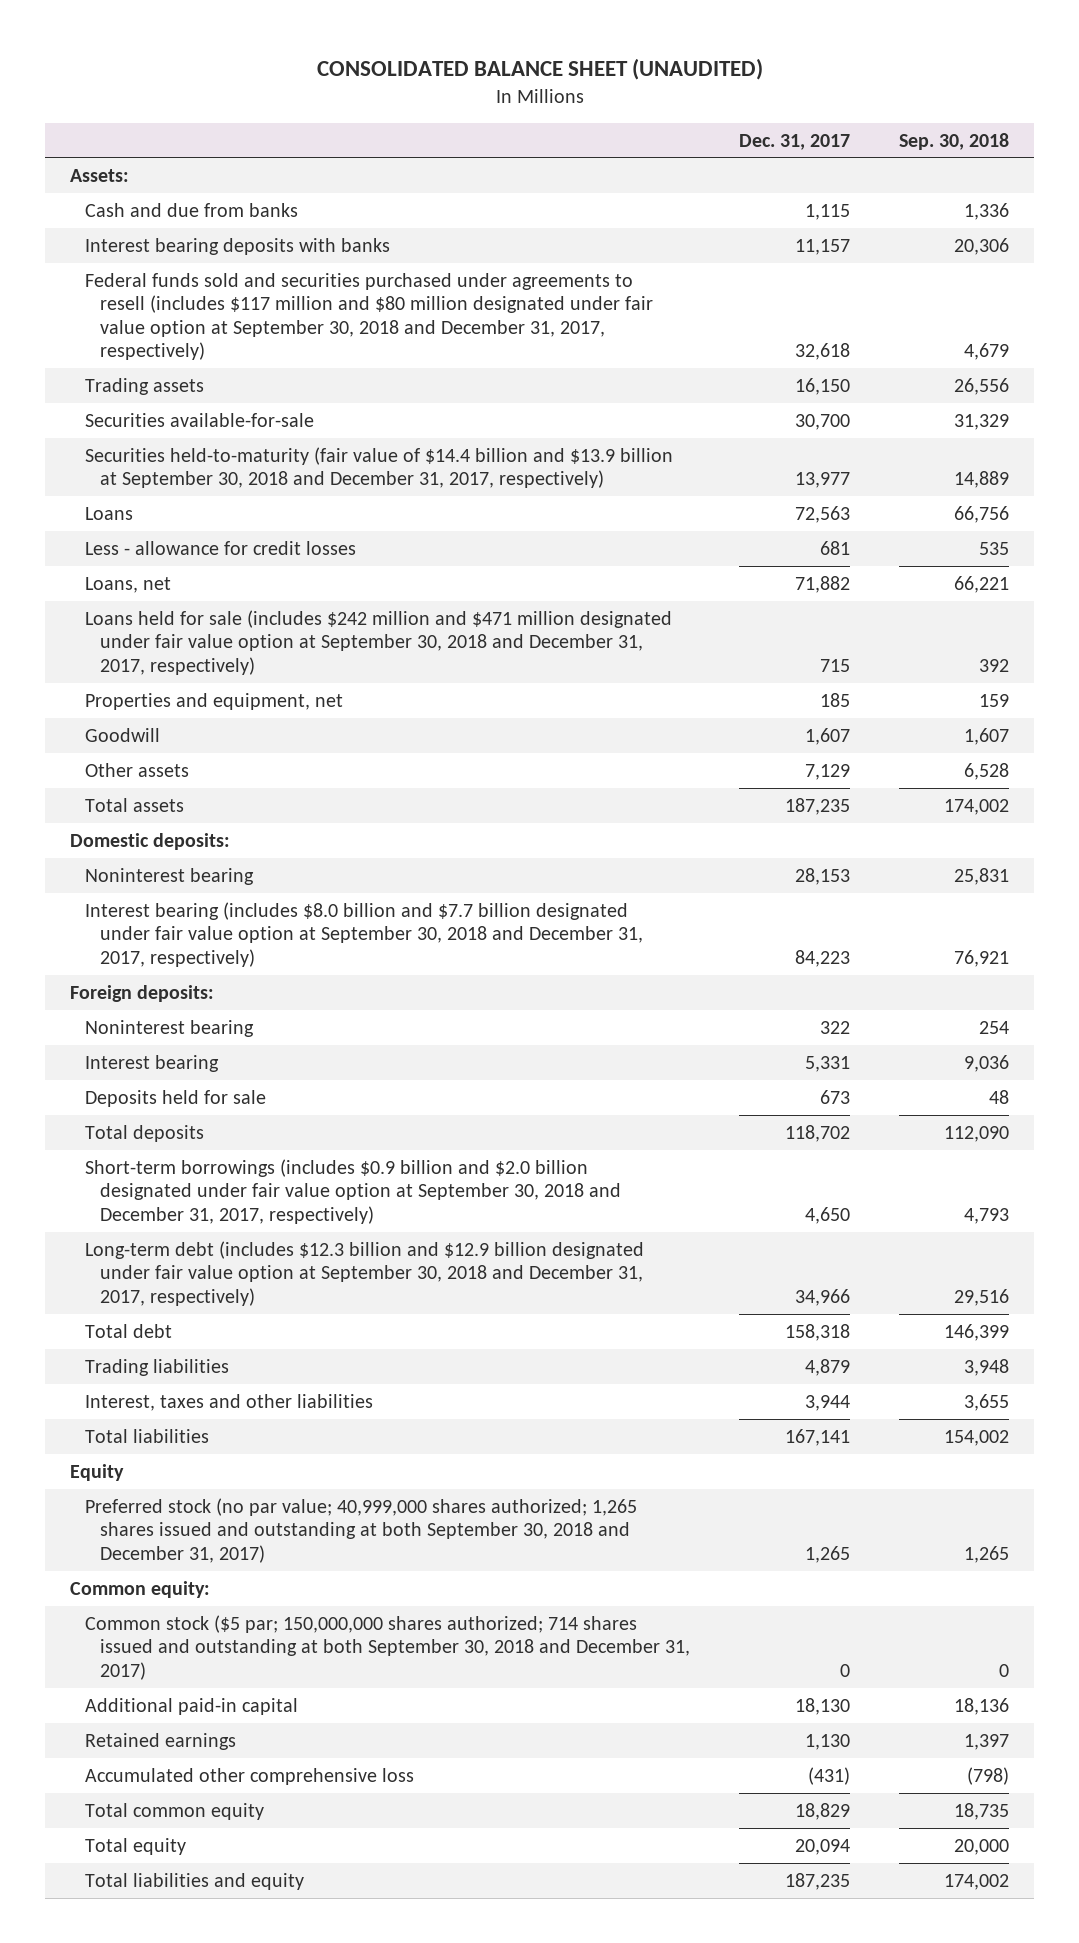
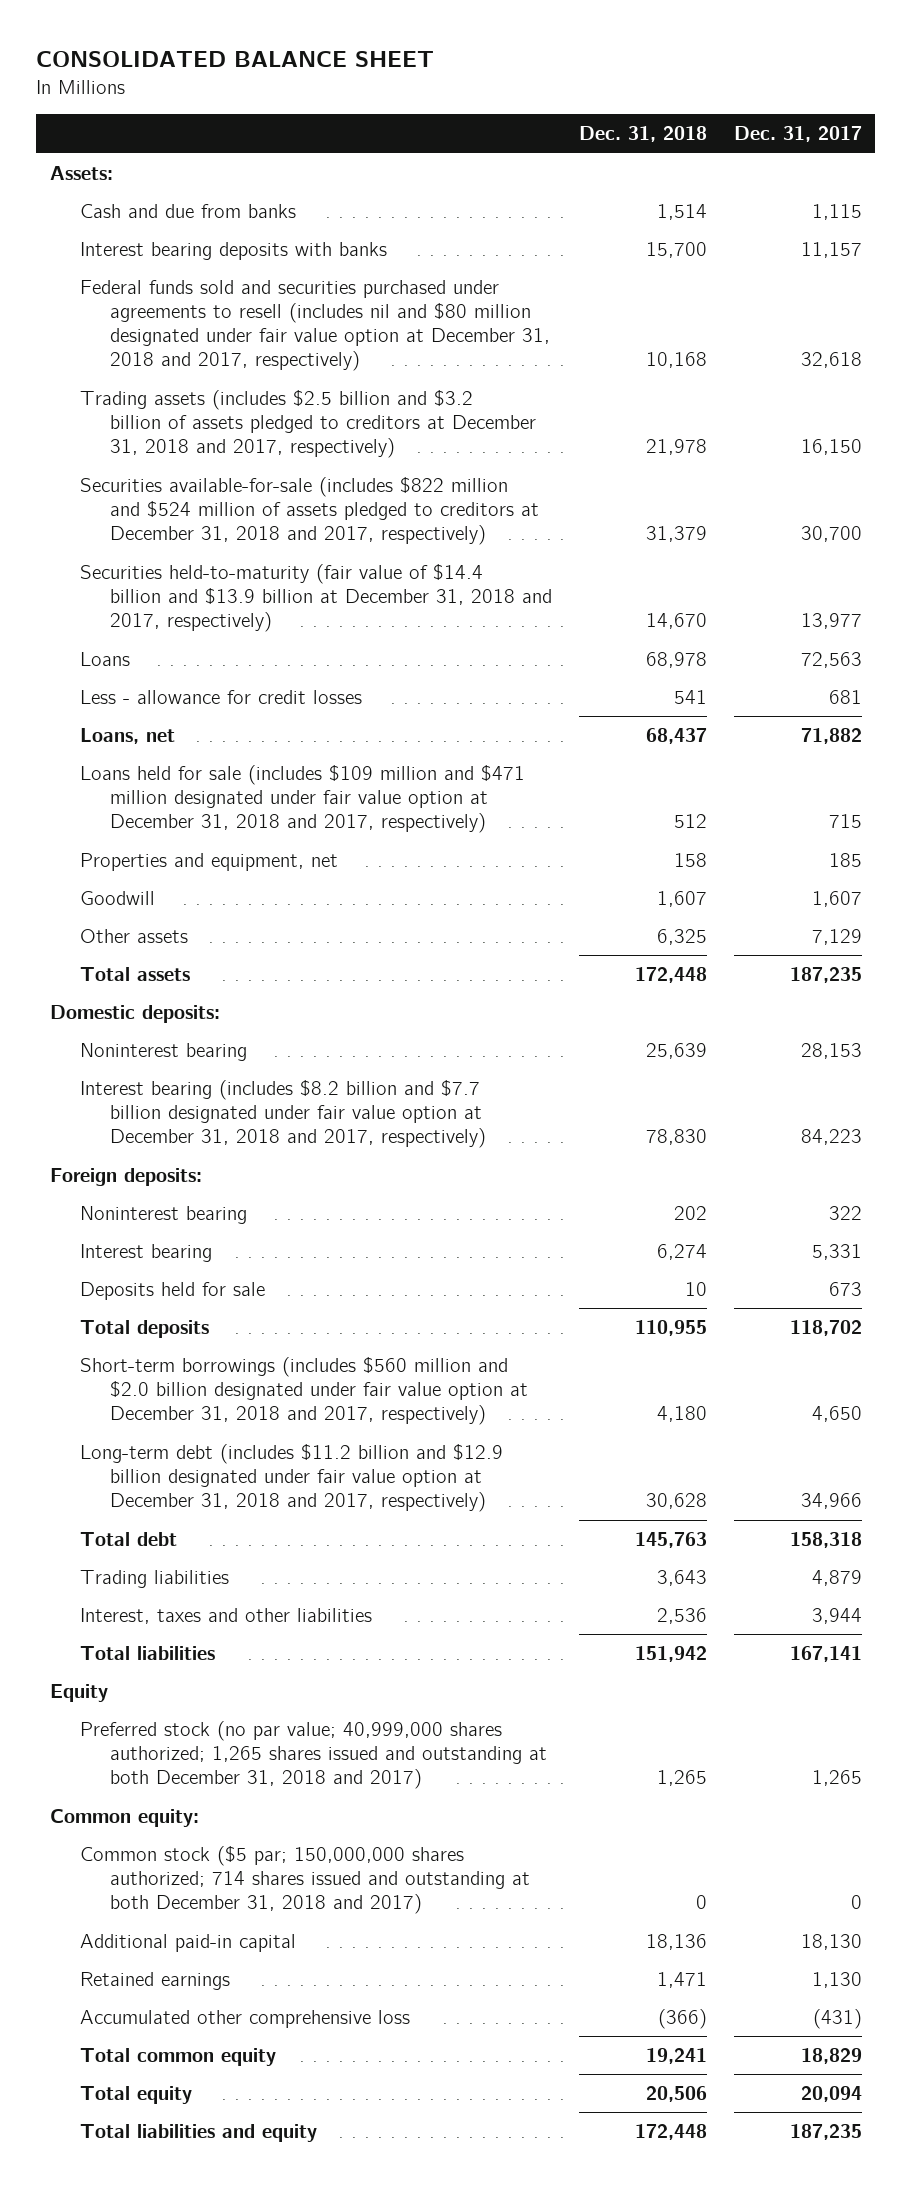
[316,58,763,81] CONSOLIDATED BALANCE SHEET (UNAUDITED) -> [36,51,435,68] CONSOLIDATED BALANCE SHEET
[899,132,1010,150] Sep. 30, 2018 -> none
none -> [578,126,707,143] Dec. 31, 2018
[85,272,654,361] Federal funds sold and securities purchased under agreements to resell (includes $117 million and $80 million designated under fair value option at September 30, 2018 and December 31, 2017, respectively) -> [79,280,550,372] Federal funds sold and securities purchased under agreements to resell (includes nil and $80 million designated under fair value option at December 31, 2018 and 2017, respectively)
[85,377,205,395] Trading assets -> [79,390,536,459] Trading assets (includes $2.5 billion and $3.2 billion of assets pledged to creditors at December 31, 2018 and 2017, respectively)
[85,412,315,427] Securities available-for-sale -> [79,477,539,546] Securities available-for-sale (includes $822 million and $524 million of assets pledged to creditors at December 31, 2018 and 2017, respectively)
[85,446,674,489] Securities held-to-maturity (fair value of $14.4 billion and $13.9 billion at September 30, 2018 and December 31, 2017, respectively) -> [79,564,552,633] Securities held-to-maturity (fair value of $14.4 billion and $13.9 billion at December 31, 2018 and 2017, respectively)
[85,609,673,675] Loans held for sale (includes $242 million and $471 million designated under fair value option at September 30, 2018 and December 31, 2017, respectively) -> [79,765,525,834] Loans held for sale (includes $109 million and $471 million designated under fair value option at December 31, 2018 and 2017, respectively)
[85,901,644,967] Interest bearing (includes $8.0 billion and $7.7 billion designated under fair value option at September 30, 2018 and December 31, 2017, respectively) -> [79,1080,486,1149] Interest bearing (includes $8.2 billion and $7.7 billion designated under fair value option at December 31, 2018 and 2017, respectively)
[85,1158,622,1224] Short-term borrowings (includes $0.9 billion and $2.0 billion designated under fair value option at September 30, 2018 and December 31, 2017, respectively) -> [79,1357,528,1426] Short-term borrowings (includes $560 million and $2.0 billion designated under fair value option at December 31, 2018 and 2017, respectively)
[85,1240,645,1306] Long-term debt (includes $12.3 billion and $12.9 billion designated under fair value option at September 30, 2018 and December 31, 2017, respectively) -> [79,1444,503,1513] Long-term debt (includes $11.2 billion and $12.9 billion designated under fair value option at December 31, 2018 and 2017, respectively)
[85,1497,638,1563] Preferred stock (no par value; 40,999,000 shares authorized; 1,265 shares issued and outstanding at both September 30, 2018 and December 31, 2017) -> [79,1721,547,1790] Preferred stock (no par value; 40,999,000 shares authorized; 1,265 shares issued and outstanding at both December 31, 2018 and 2017)
[85,1614,691,1680] Common stock ($5 par; 150,000,000 shares authorized; 714 shares issued and outstanding at both September 30, 2018 and December 31, 2017) -> [79,1846,530,1915] Common stock ($5 par; 150,000,000 shares authorized; 714 shares issued and outstanding at both December 31, 2018 and 2017)

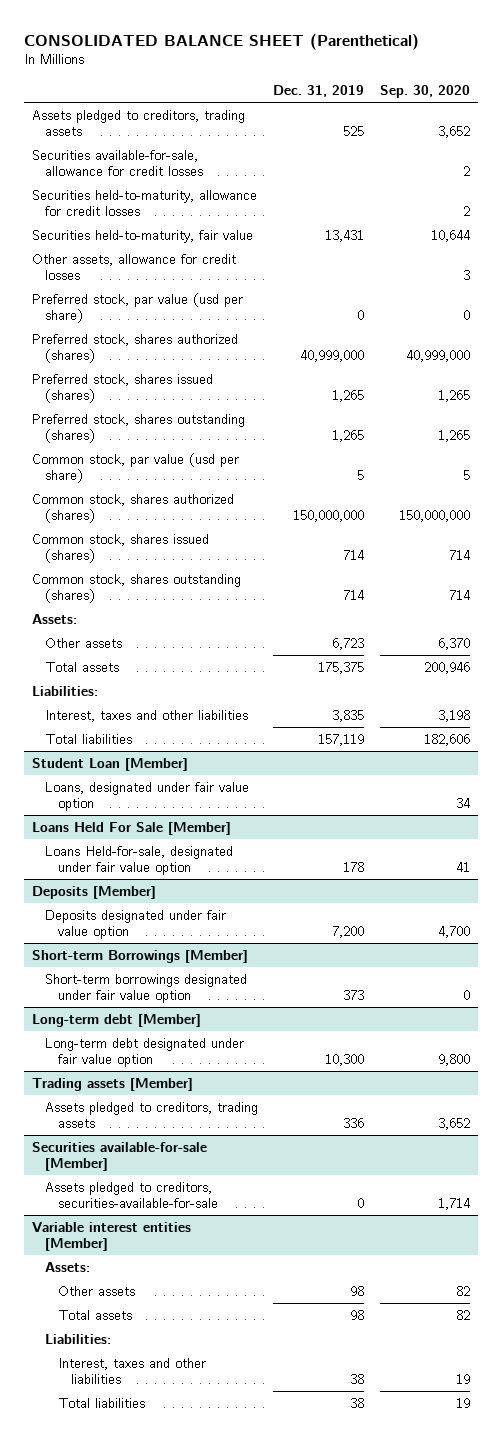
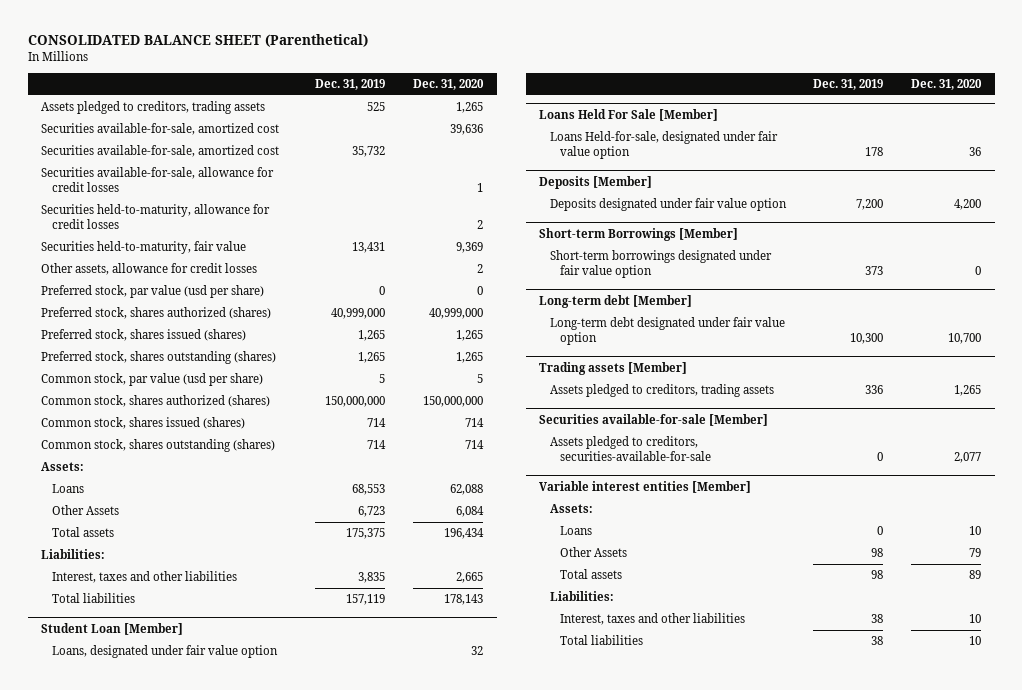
[380,85,471,99] Sep. 30, 2020 -> none
none -> [412,78,484,90] Dec. 31, 2020
none -> [41,123,280,136] Securities available-for-sale, amortized cost
none -> [41,145,280,158] Securities available-for-sale, amortized cost
none -> [51,484,84,494] Loans
[44,637,122,648] Other assets -> [51,505,119,516] Other Assets
none -> [560,526,593,536] Loans
[57,1285,135,1296] Other assets -> [560,547,628,558] Other Assets

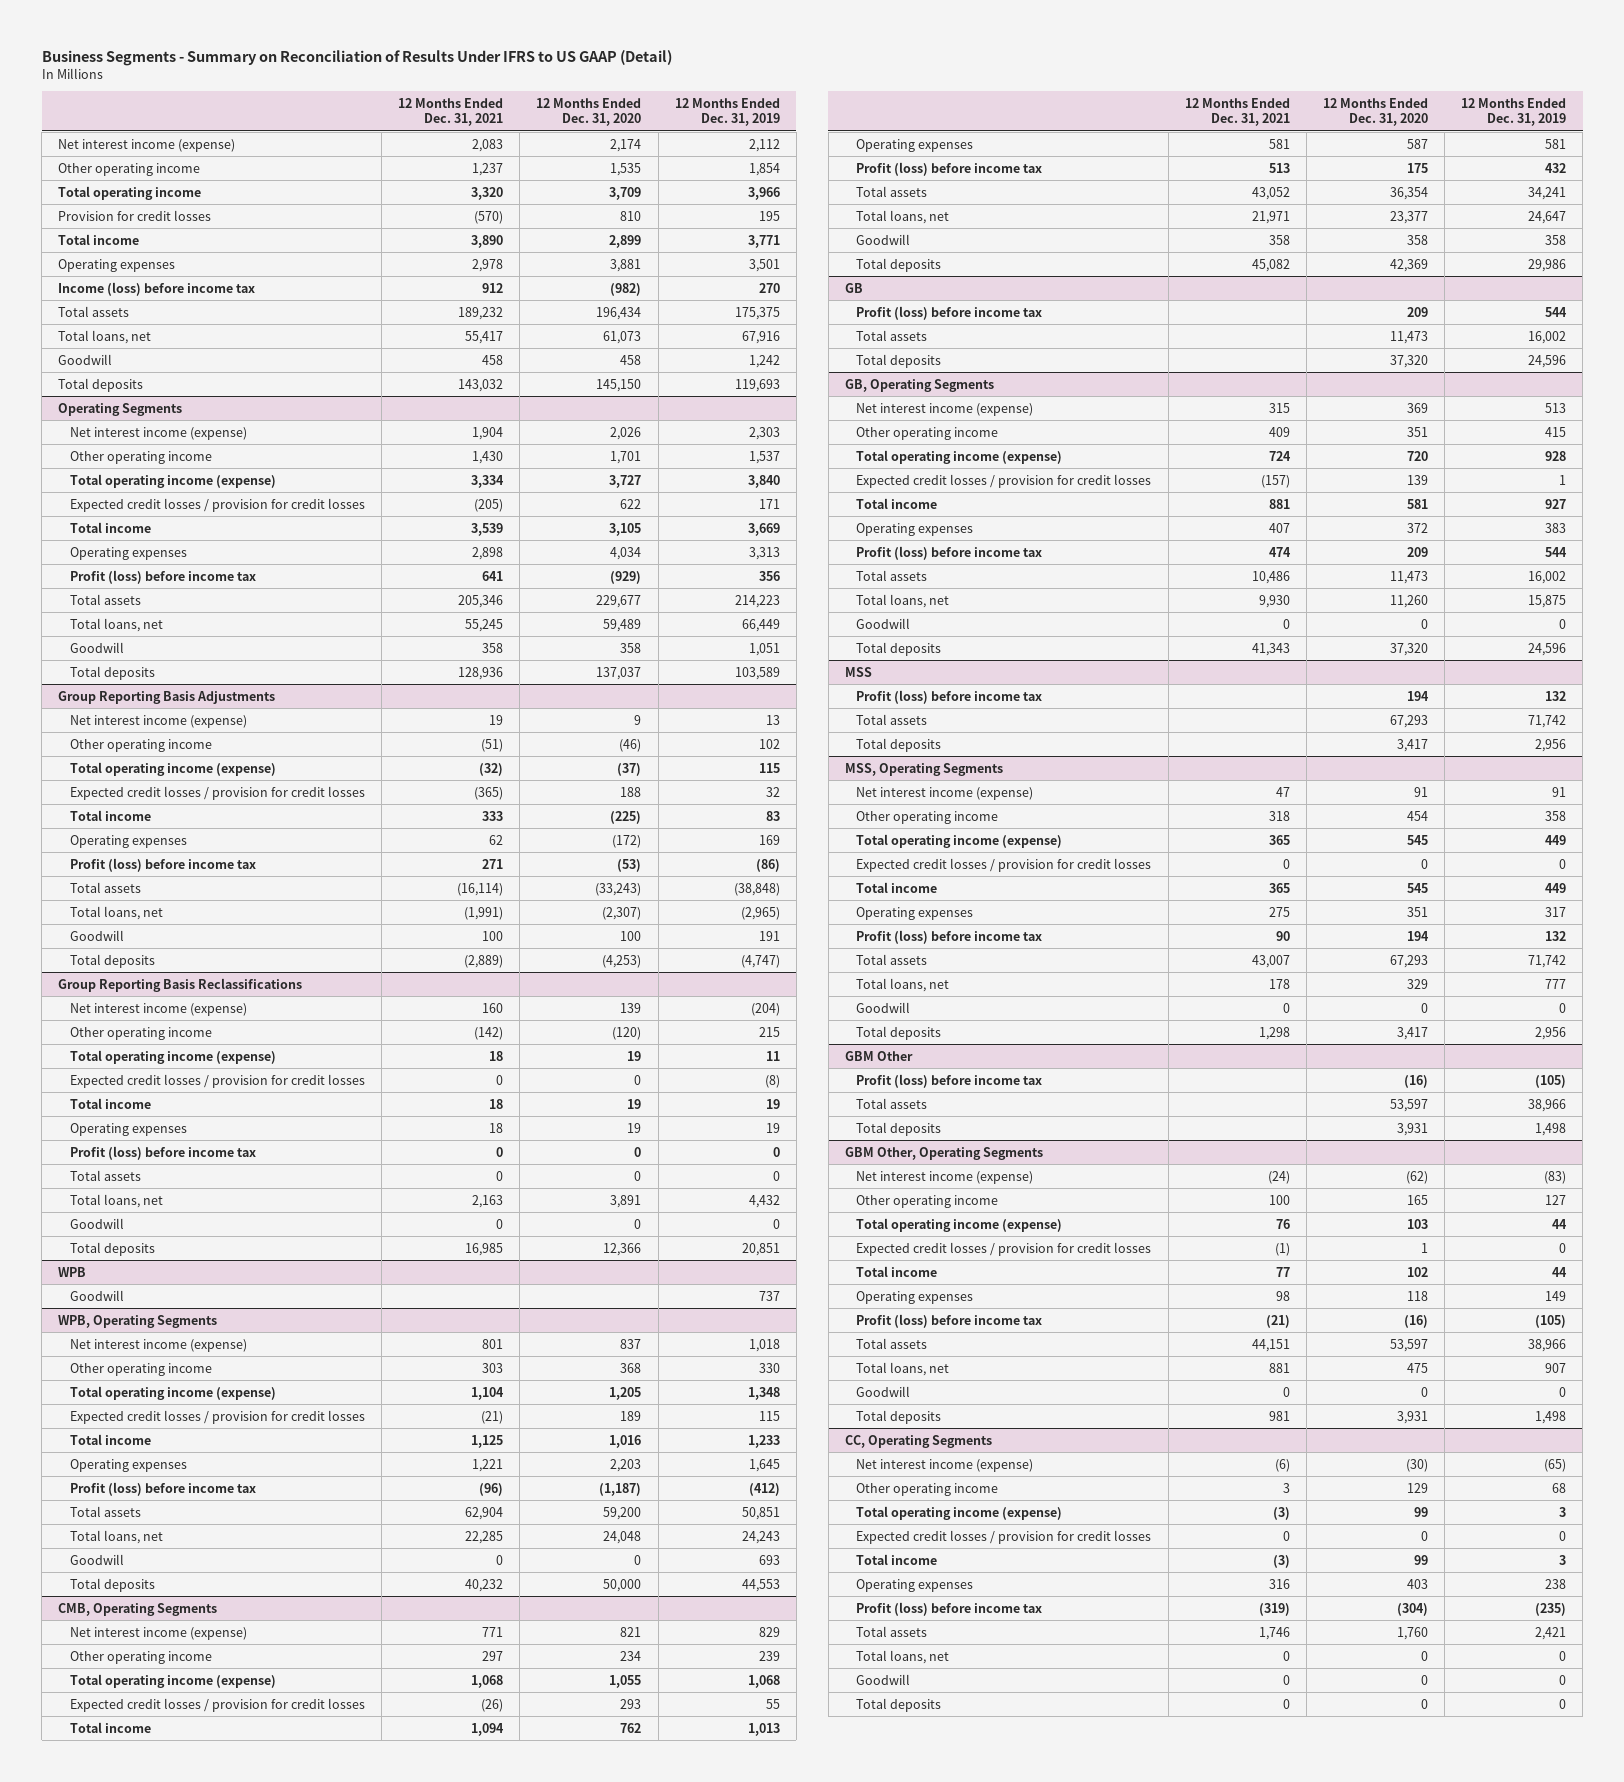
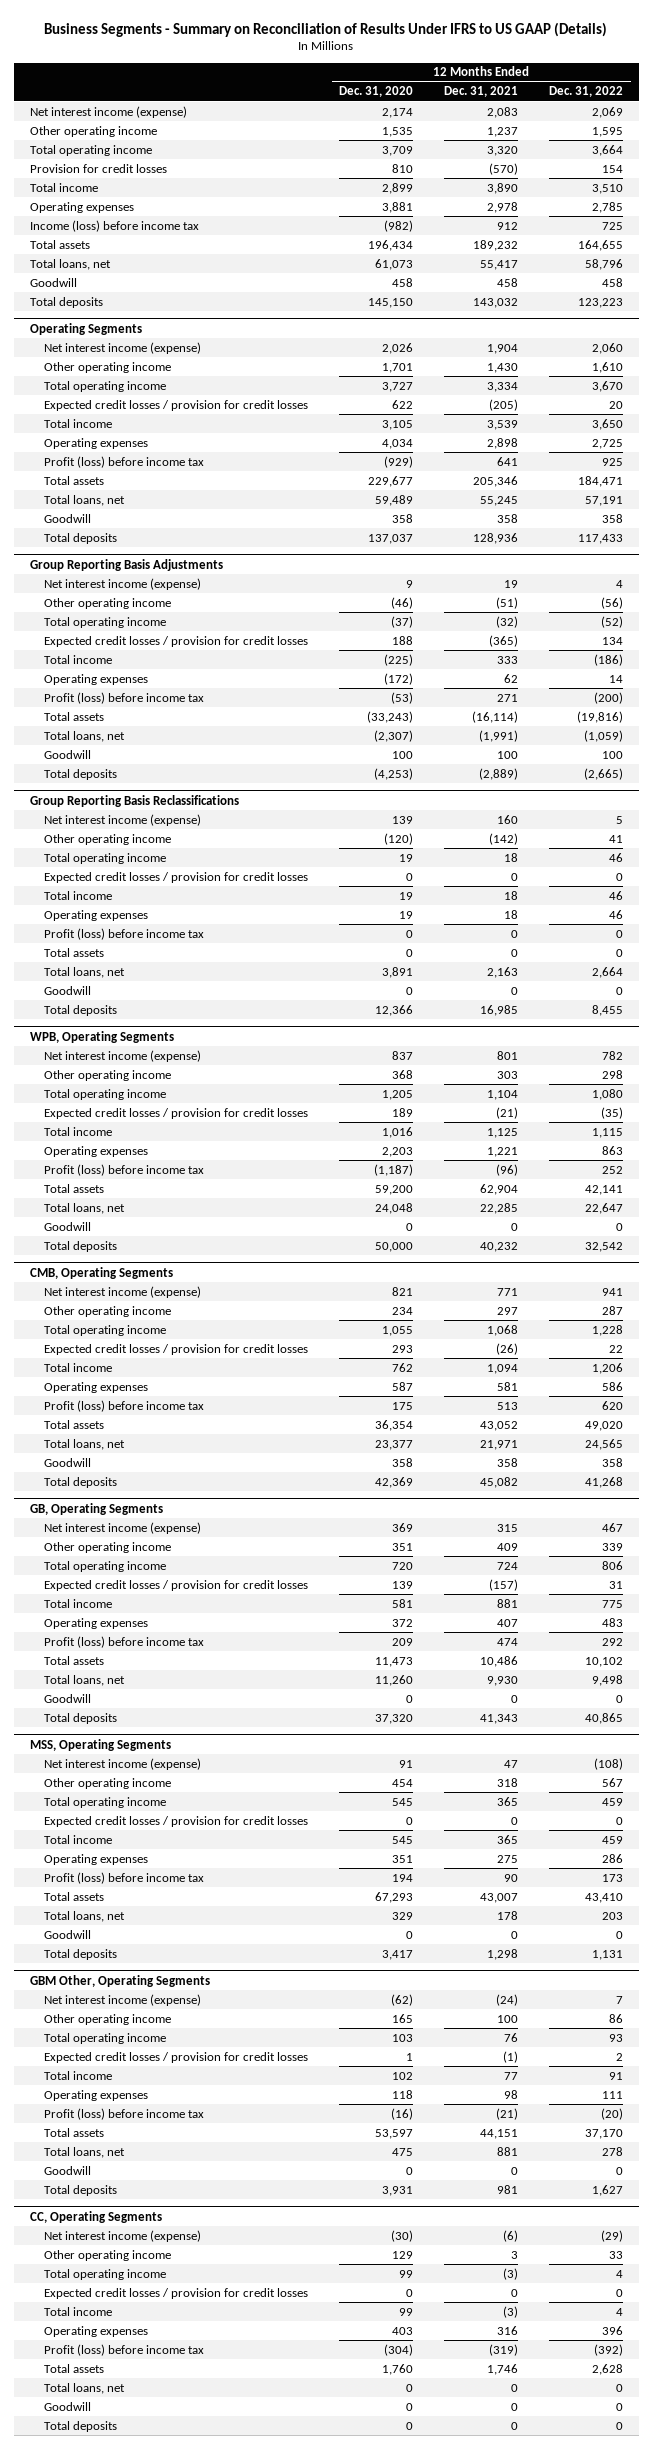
[41,49,672,66] Business Segments - Summary on Reconciliation of Results Under IFRS to US GAAP (Detail) -> [44,21,608,37] Business Segments - Summary on Reconciliation of Results Under IFRS to US GAAP (Details)
[674,98,780,127] 12 Months Ended Dec. 31, 2019 -> none
none -> [549,86,624,98] Dec. 31, 2022
[70,473,277,488] Total operating income (expense) -> [44,380,167,392] Total operating income
[70,761,277,776] Total operating income (expense) -> [44,616,167,628] Total operating income
[70,1049,277,1064] Total operating income (expense) -> [44,852,167,864] Total operating income
[58,1266,87,1277] WPB -> none
[70,1289,125,1301] Goodwill -> none
[70,1385,277,1400] Total operating income (expense) -> [44,1088,167,1100] Total operating income
[70,1673,277,1688] Total operating income (expense) -> [44,1324,167,1336] Total operating income
[844,282,863,293] GB -> none
[856,305,1043,320] Profit (loss) before income tax -> none
[856,329,928,341] Total assets -> none
[856,353,942,368] Total deposits -> none
[856,449,1063,464] Total operating income (expense) -> [44,1560,167,1572] Total operating income
[844,666,872,677] MSS -> none
[856,689,1043,704] Profit (loss) before income tax -> none
[856,713,928,725] Total assets -> none
[856,737,942,752] Total deposits -> none
[856,833,1063,848] Total operating income (expense) -> [44,1796,167,1808] Total operating income
[844,1050,913,1061] GBM Other -> none
[856,1073,1043,1088] Profit (loss) before income tax -> none
[856,1097,928,1109] Total assets -> none
[856,1121,942,1136] Total deposits -> none
[856,1217,1063,1232] Total operating income (expense) -> [44,2032,167,2044] Total operating income
[856,1505,1063,1520] Total operating income (expense) -> [44,2268,167,2280] Total operating income

